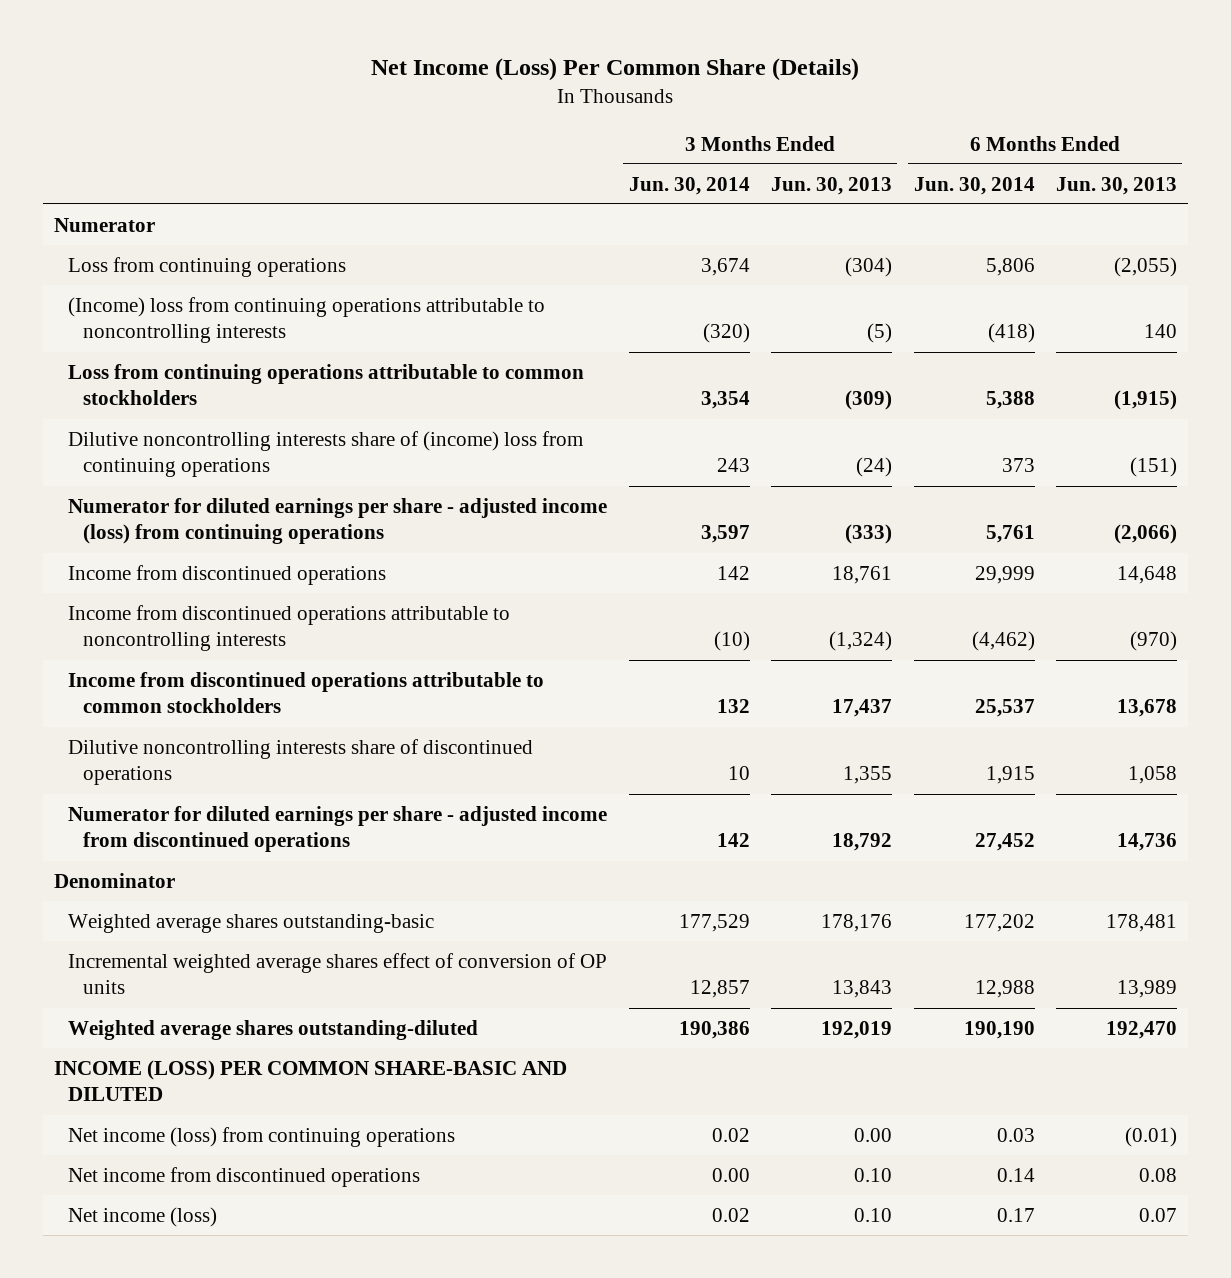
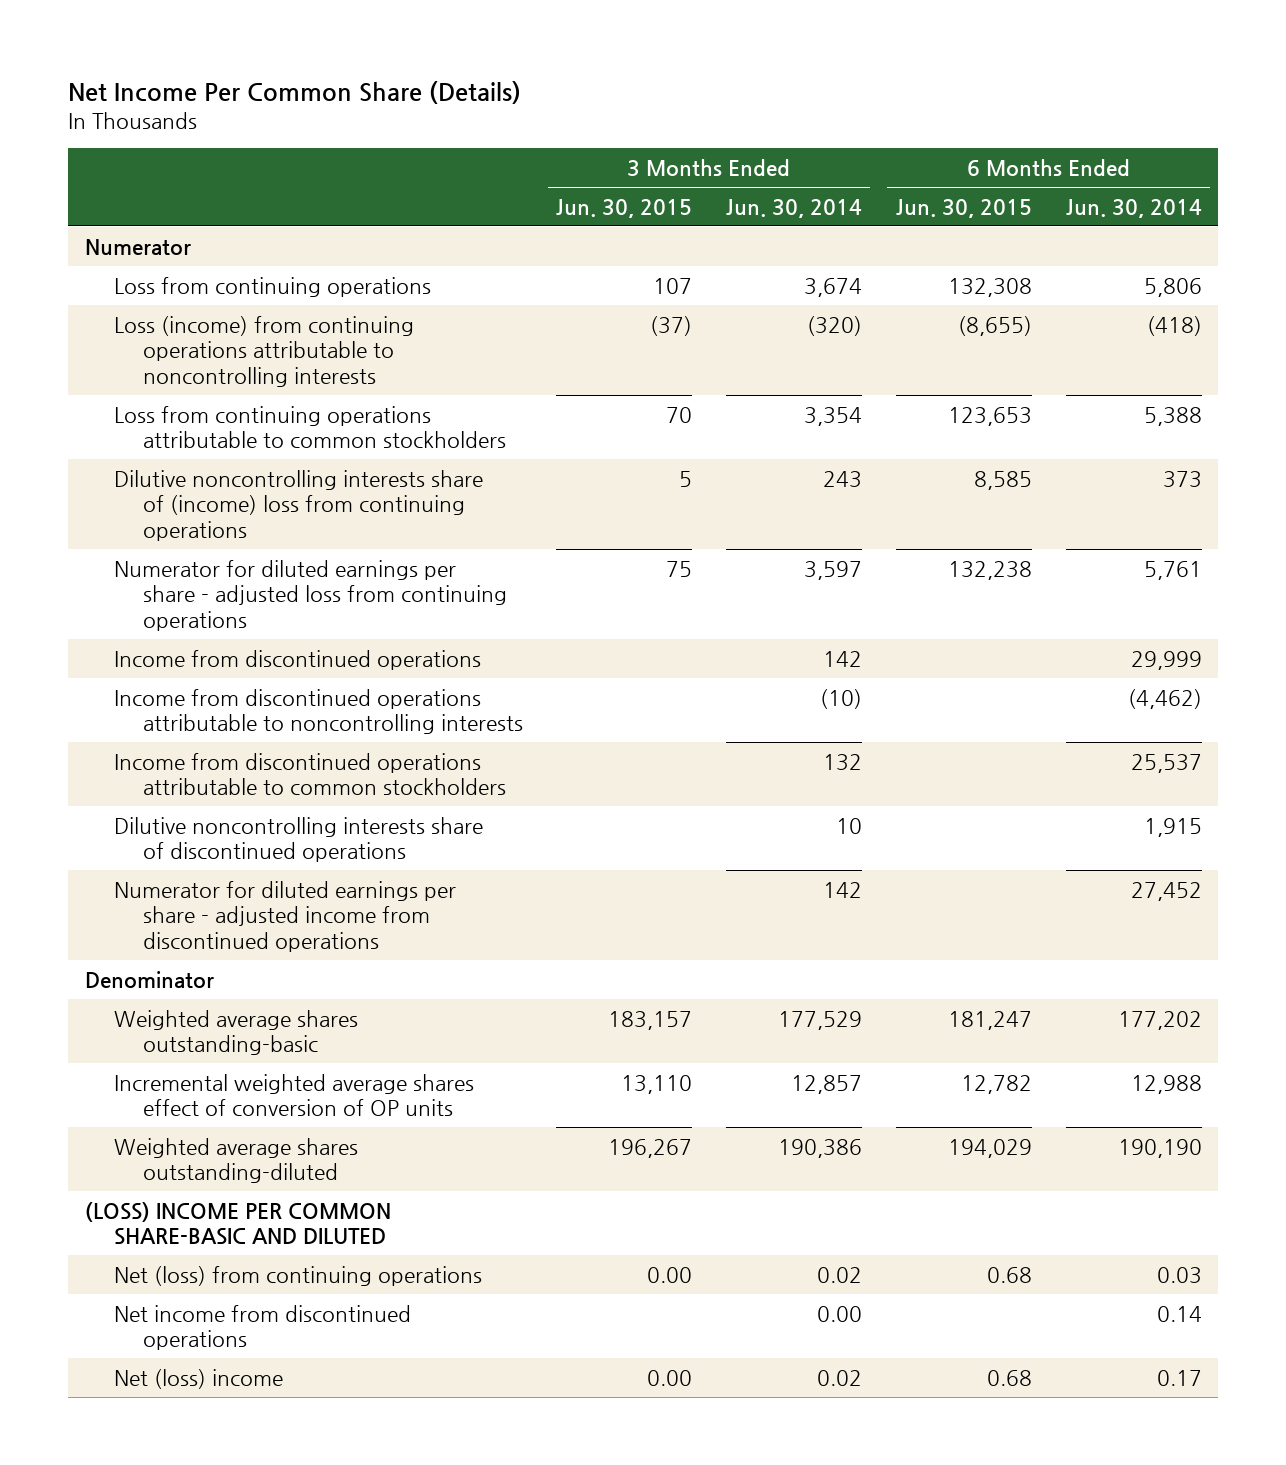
[371,58,860,82] Net Income (Loss) Per Common Share (Details) -> [67,80,521,104] Net Income Per Common Share (Details)
[771,176,893,195] Jun. 30, 2013 -> none
[1056,176,1178,195] Jun. 30, 2013 -> none
none -> [556,198,693,218] Jun. 30, 2015
none -> [895,198,1032,218] Jun. 30, 2015
[68,296,546,344] (Income) loss from continuing operations attributable to noncontrolling interests -> [113,315,414,387] Loss (income) from continuing operations attributable to noncontrolling interests
[68,497,608,545] Numerator for diluted earnings per share - adjusted income (loss) from continuing operations -> [113,559,507,631] Numerator for diluted earnings per share - adjusted loss from continuing operations
[53,1059,567,1102] INCOME (LOSS) PER COMMON SHARE-BASIC AND DILUTED -> [84,1201,391,1246] (LOSS) INCOME PER COMMON SHARE-BASIC AND DILUTED
[68,1126,456,1147] Net income (loss) from continuing operations -> [113,1265,482,1286] Net (loss) from continuing operations
[68,1206,218,1227] Net income (loss) -> [113,1368,283,1389] Net (loss) income

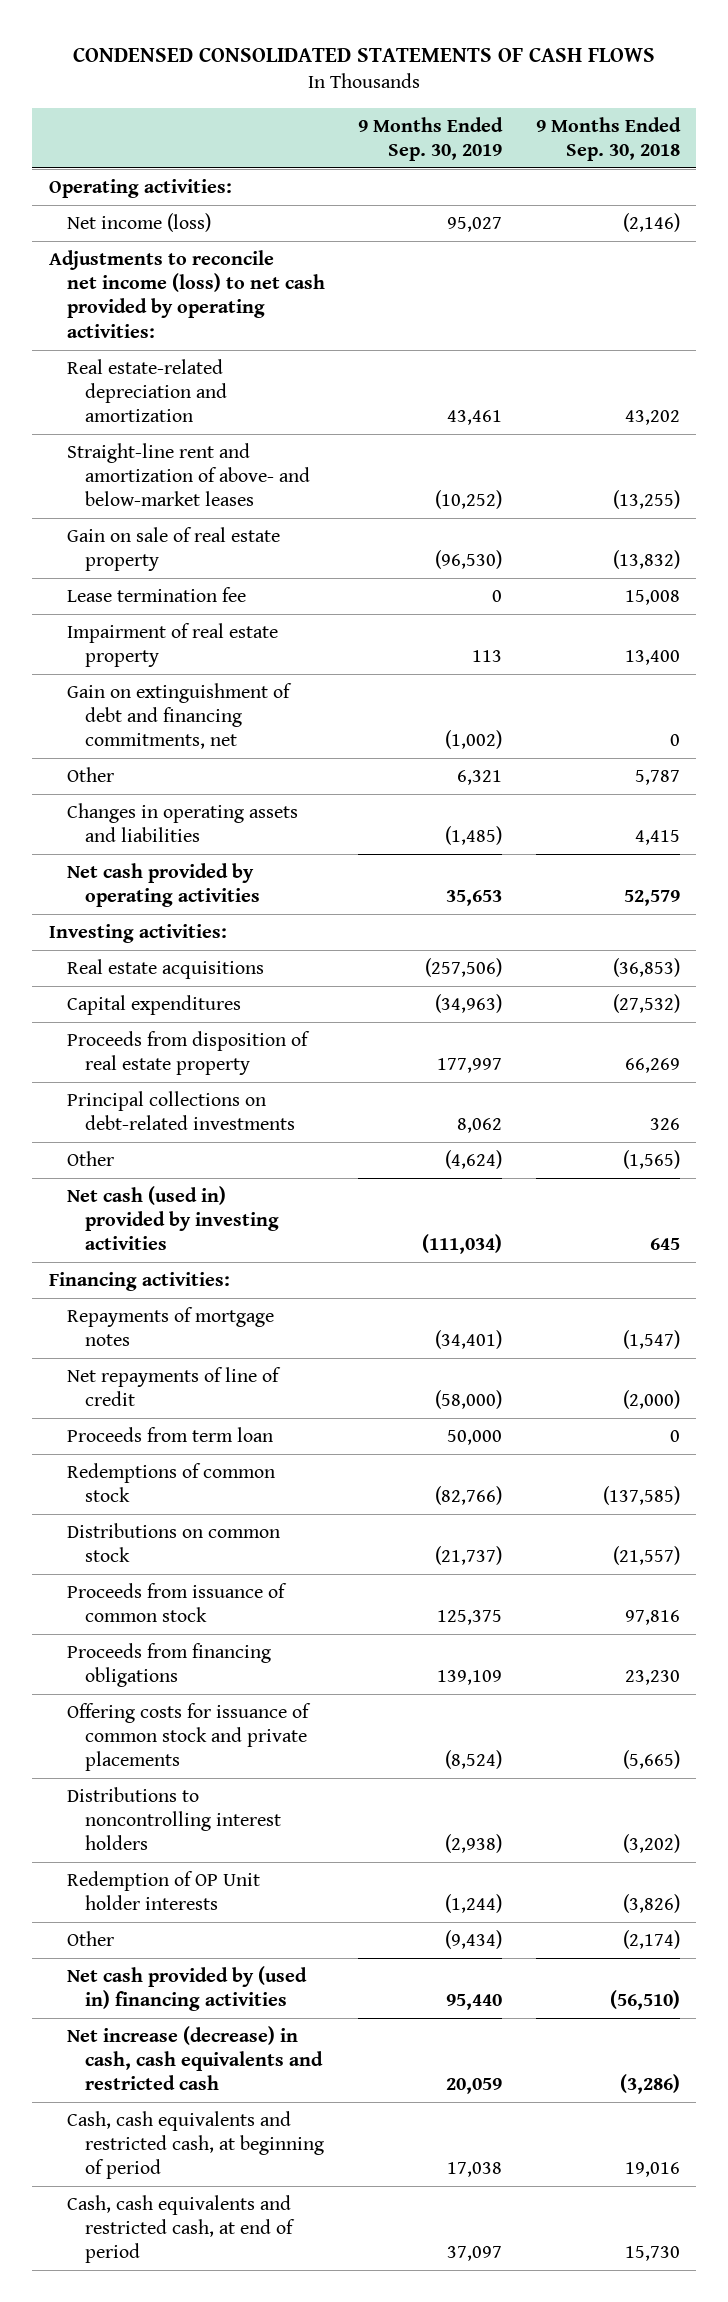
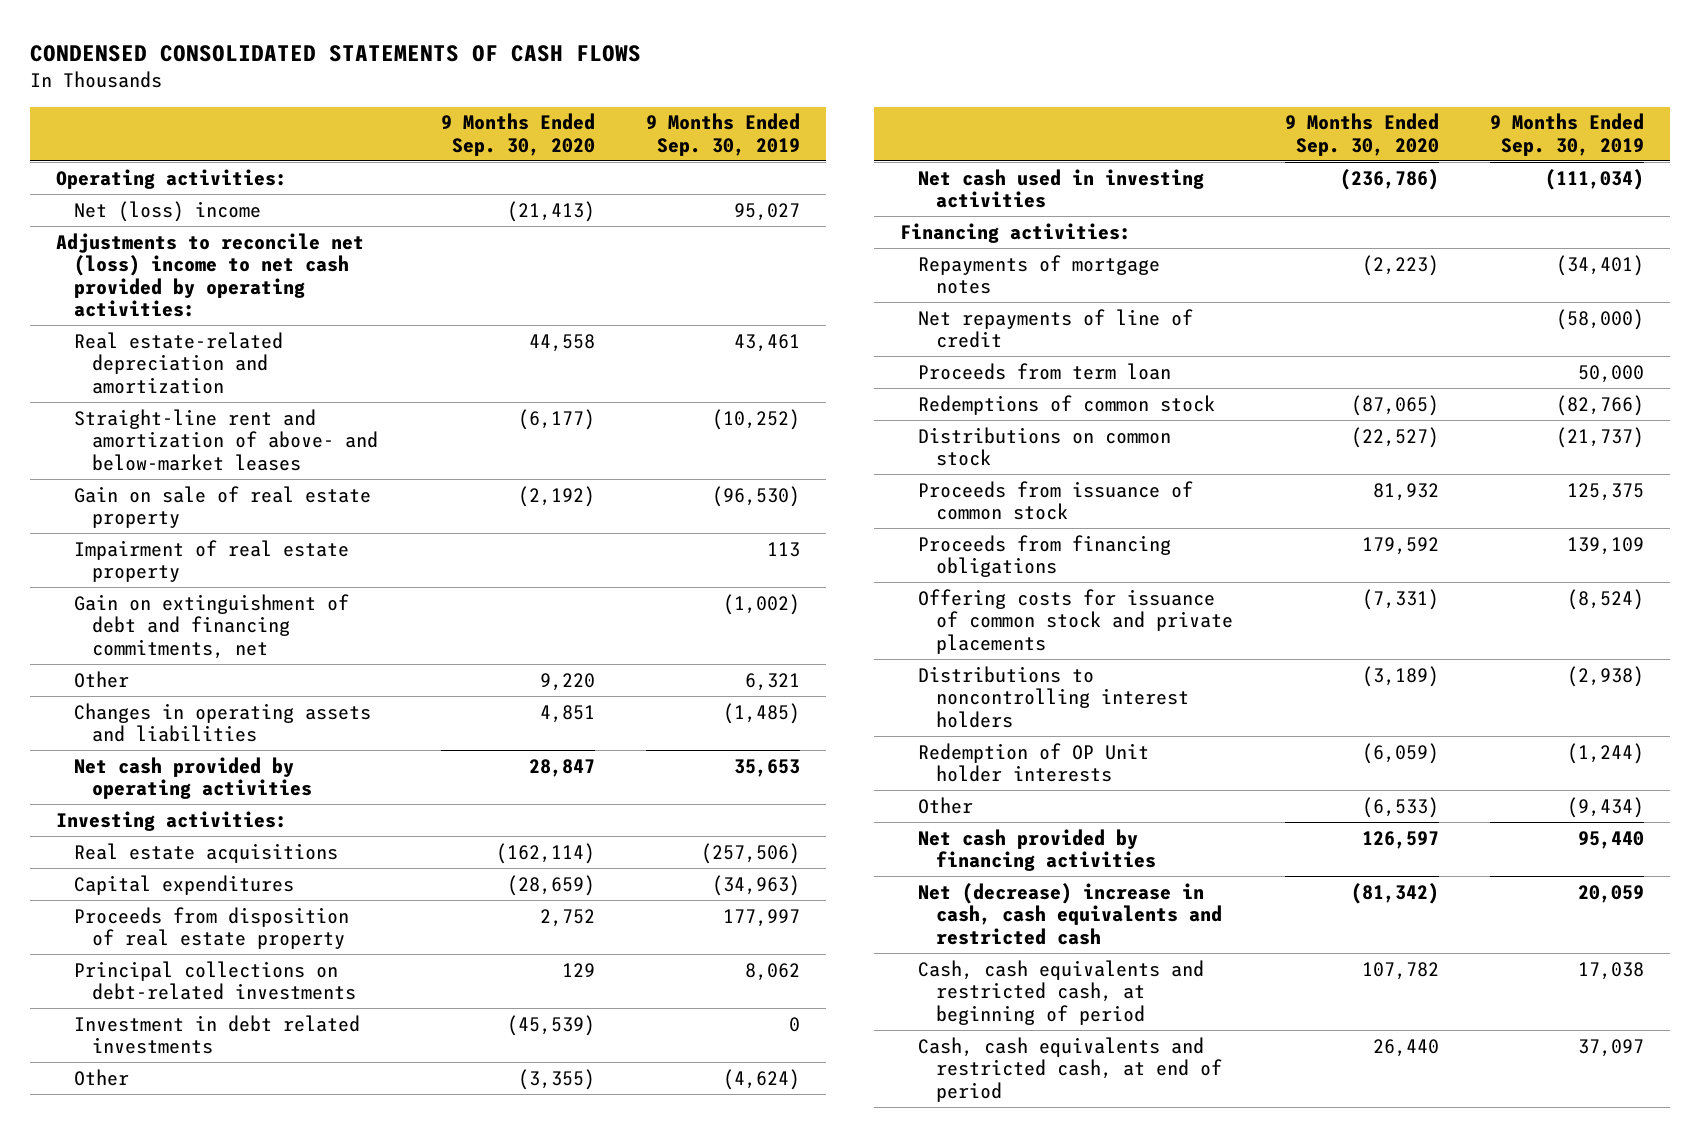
[535,116,681,161] 9 Months Ended Sep. 30, 2018 -> none
none -> [440,113,595,156] 9 Months Ended Sep. 30, 2020
[67,212,212,232] Net income (loss) -> [74,200,262,222] Net (loss) income
[48,249,326,338] Adjustments to reconcile net income (loss) to net cash provided by operating activities: -> [56,232,365,318] Adjustments to reconcile net (loss) income to net cash provided by operating activities:
[67,586,247,602] Lease termination fee -> none
none -> [74,1014,361,1055] Investment in debt related investments
[67,1185,280,1251] Net cash (used in) provided by investing activities -> [918,168,1205,209] Net cash used in investing activities
[67,1965,308,2012] Net cash provided by (used in) financing activities -> [918,828,1157,872] Net cash provided by financing activities
[67,2025,324,2091] Net increase (decrease) in cash, cash equivalents and restricted cash -> [918,882,1223,945] Net (decrease) increase in cash, cash equivalents and restricted cash

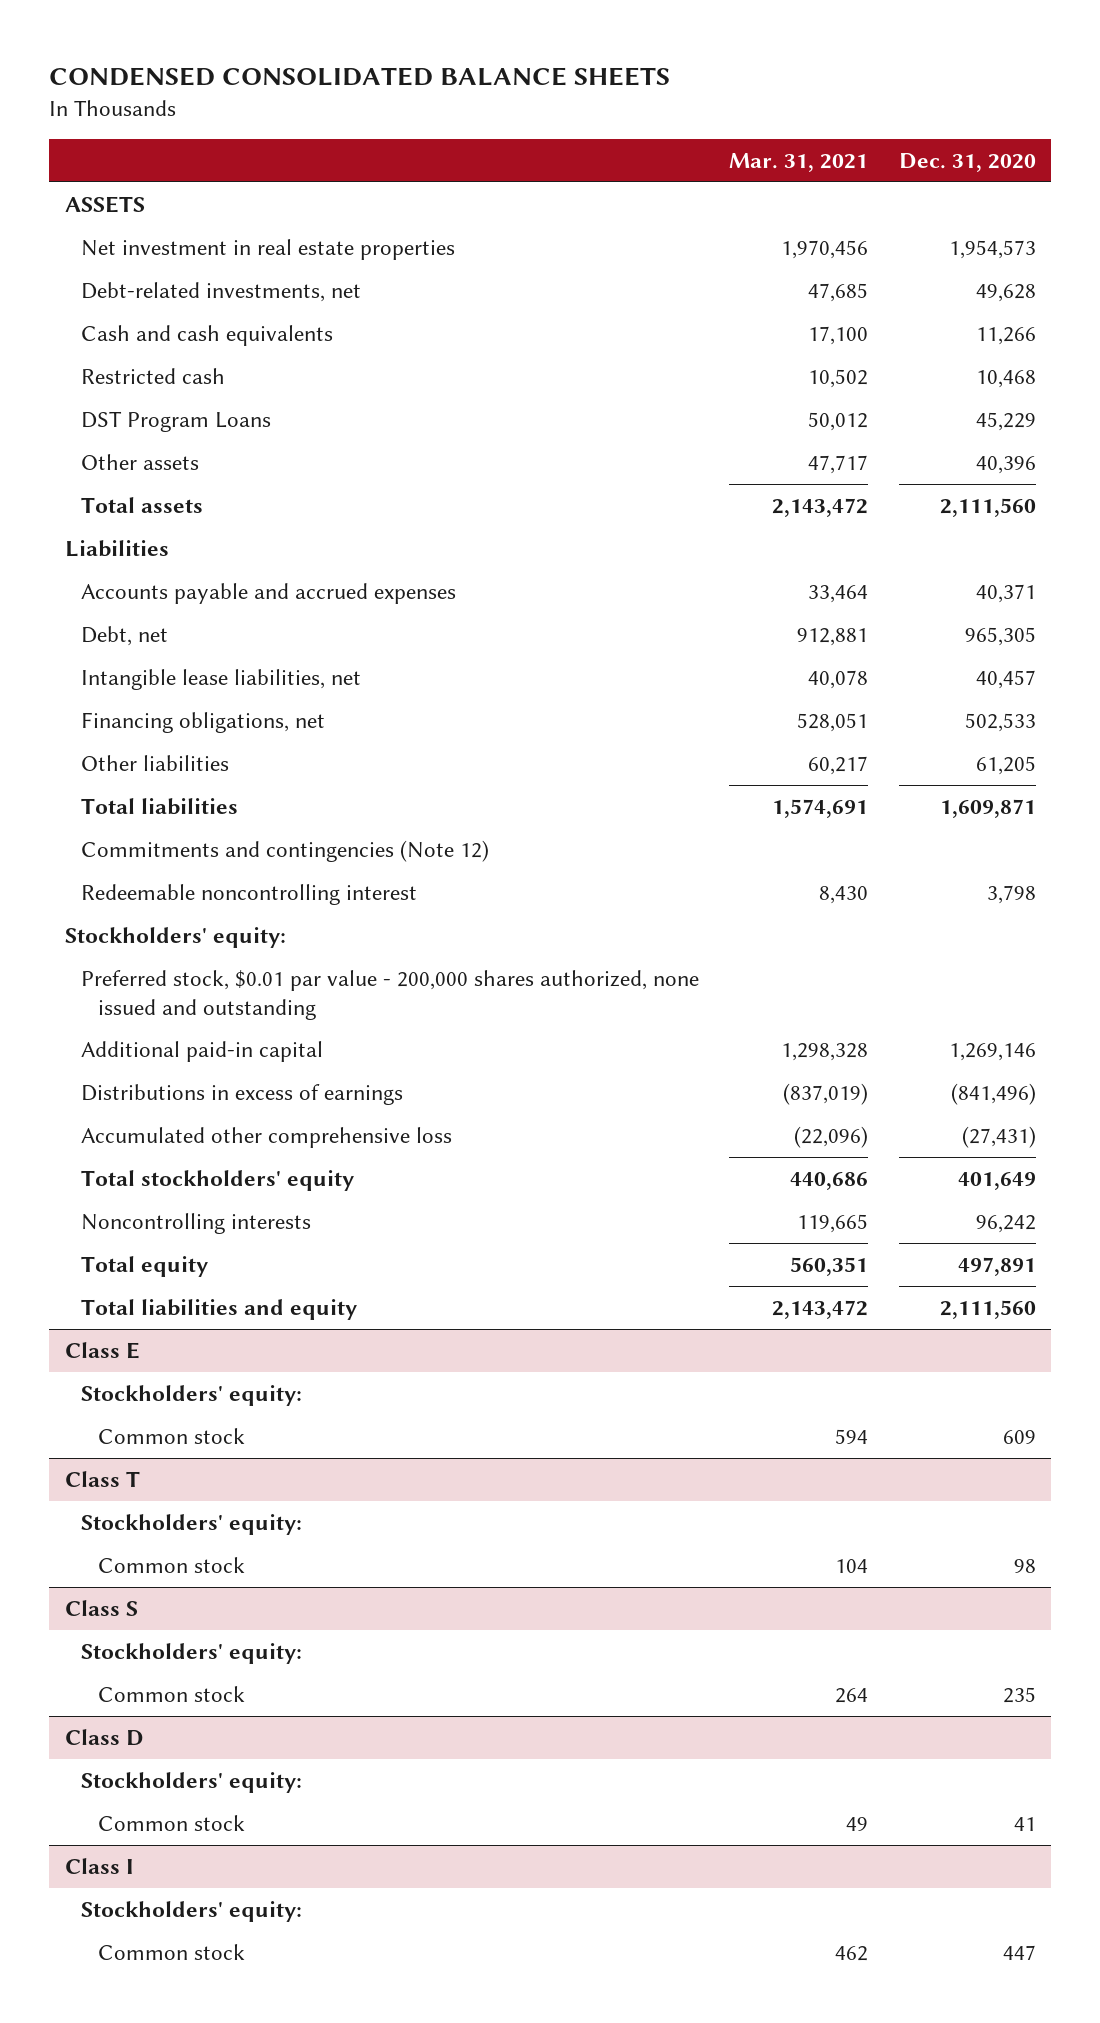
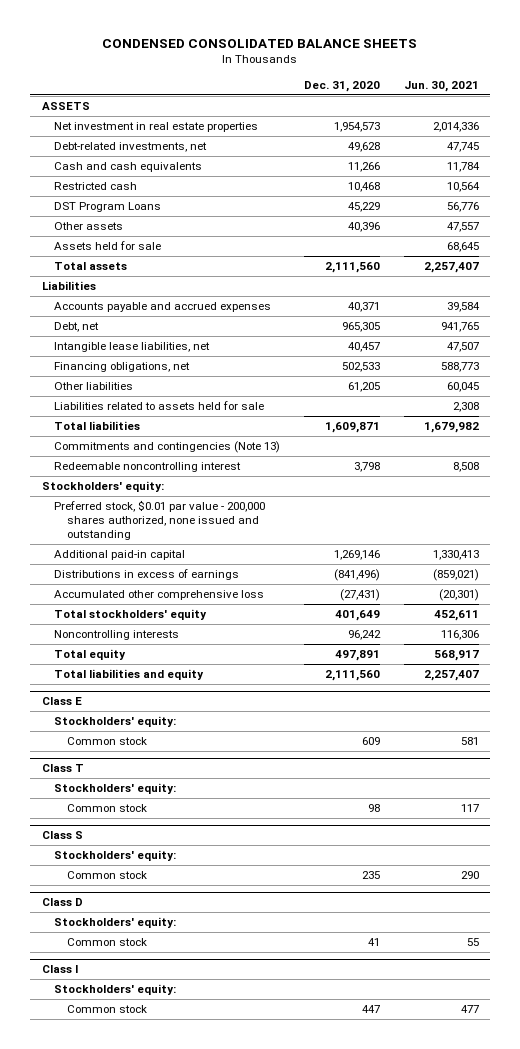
[729,152,869,172] Mar. 31, 2021 -> none
none -> [403,80,479,92] Jun. 30, 2021
none -> [54,240,162,250] Assets held for sale
none -> [54,400,265,410] Liabilities related to assets held for sale
[81,839,490,862] Commitments and contingencies (Note 12) -> [54,440,281,453] Commitments and contingencies (Note 13)

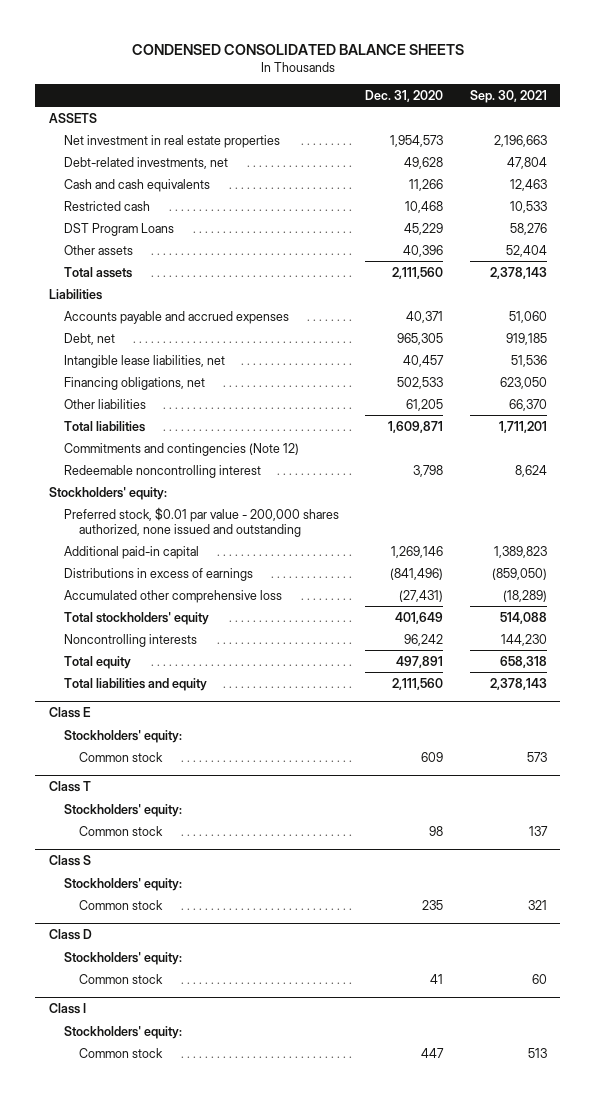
[403,80,479,92] Jun. 30, 2021 -> none
none -> [469,89,547,103] Sep. 30, 2021
[54,240,162,250] Assets held for sale -> none
[54,400,265,410] Liabilities related to assets held for sale -> none
[54,440,281,453] Commitments and contingencies (Note 13) -> [63,442,299,456] Commitments and contingencies (Note 12)

